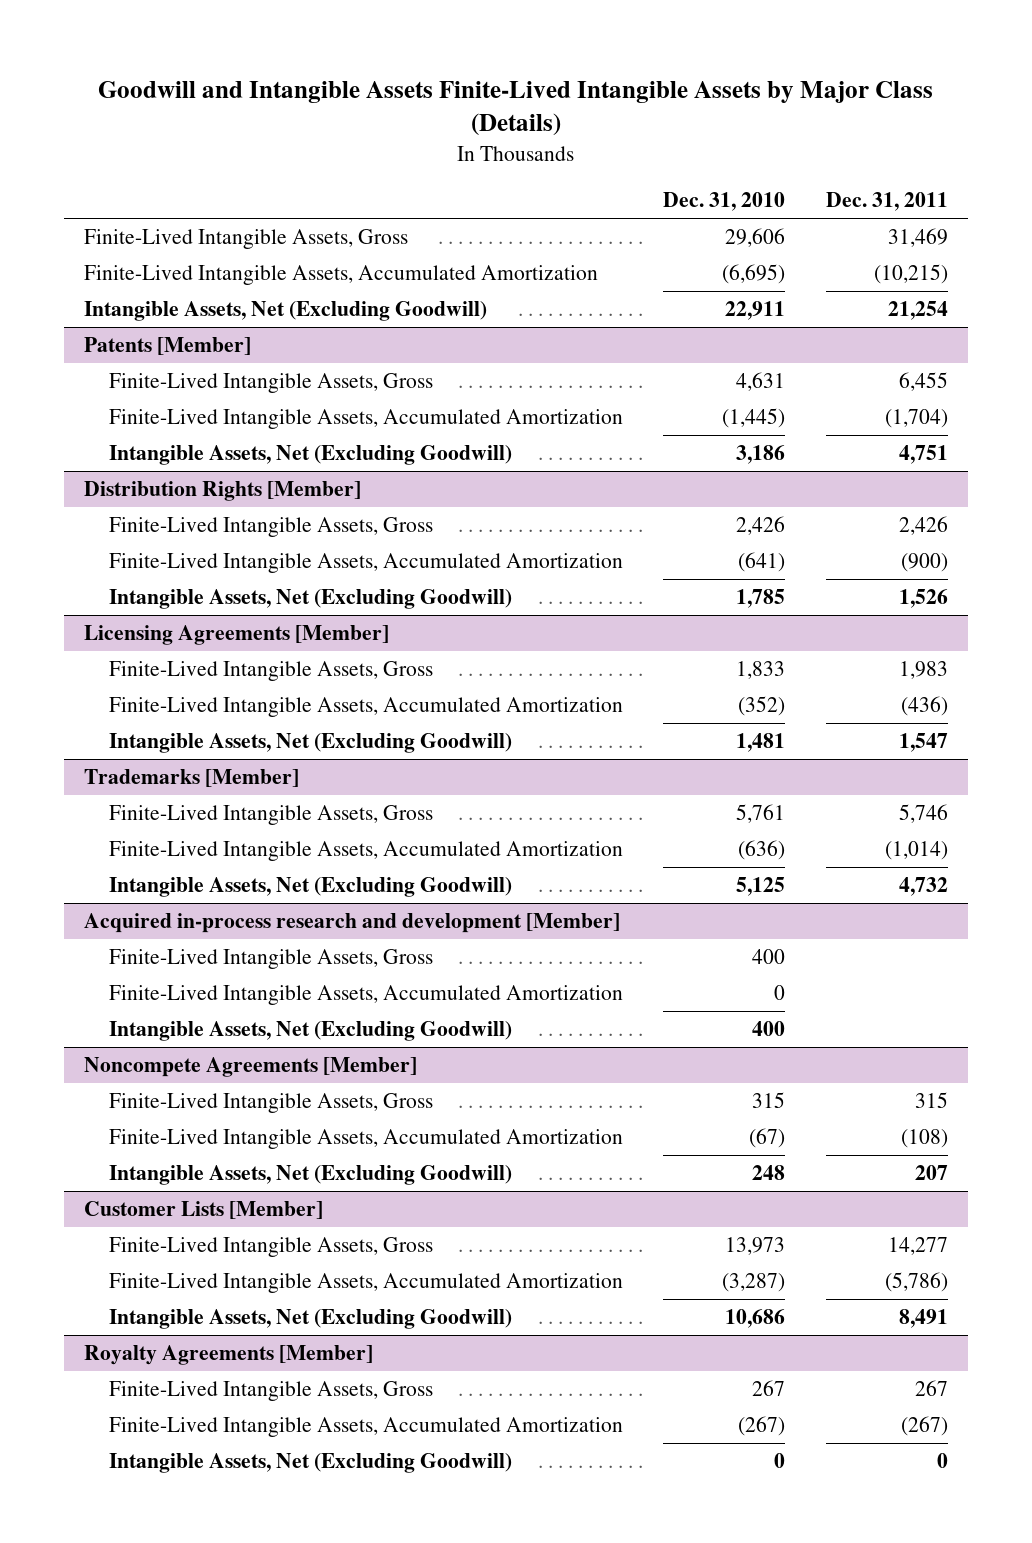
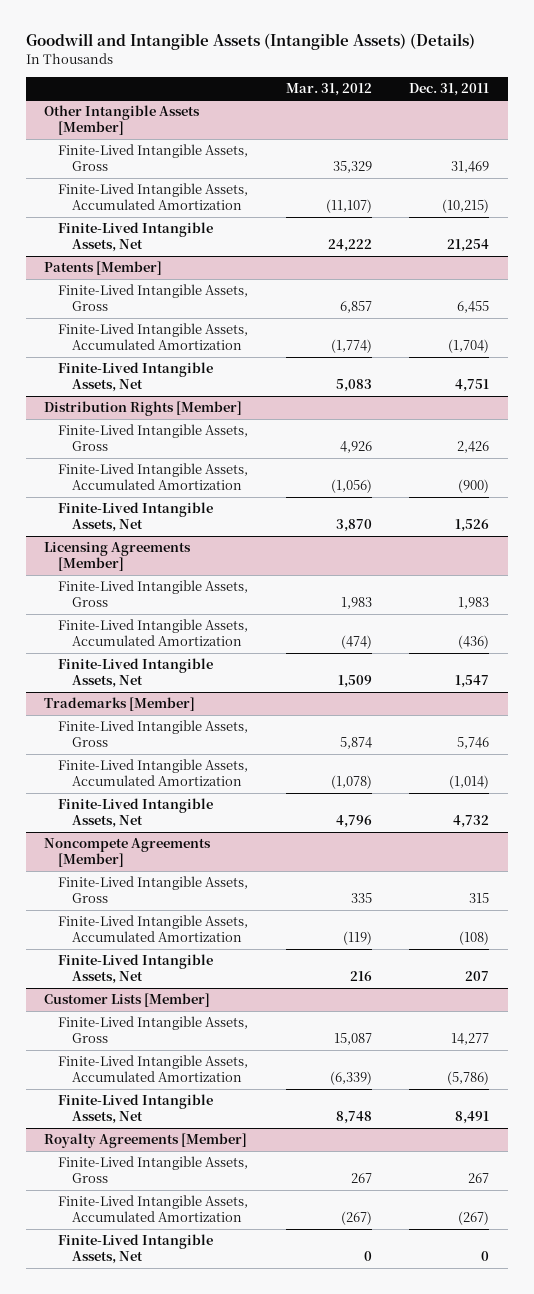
[97,80,933,137] Goodwill and Intangible Assets Finite-Lived Intangible Assets by Major Class (Details) -> [25,32,475,50] Goodwill and Intangible Assets (Intangible Assets) (Details)
[663,192,786,212] Dec. 31, 2010 -> none
none -> [285,82,372,96] Mar. 31, 2012
none -> [44,105,201,136] Other Intangible Assets [Member]
[84,301,488,322] Intangible Assets, Net (Excluding Goodwill) -> [58,222,214,253] Finite-Lived Intangible Assets, Net
[109,445,513,466] Intangible Assets, Net (Excluding Goodwill) -> [58,362,214,393] Finite-Lived Intangible Assets, Net
[109,589,513,610] Intangible Assets, Net (Excluding Goodwill) -> [58,502,214,533] Finite-Lived Intangible Assets, Net
[109,733,513,754] Intangible Assets, Net (Excluding Goodwill) -> [58,658,214,689] Finite-Lived Intangible Assets, Net
[84,913,621,934] Acquired in-process research and development [Member] -> none
[109,949,434,970] Finite-Lived Intangible Assets, Gross -> none
[109,985,624,1006] Finite-Lived Intangible Assets, Accumulated Amortization -> none
[109,1021,513,1042] Intangible Assets, Net (Excluding Goodwill) -> none
[109,877,513,898] Intangible Assets, Net (Excluding Goodwill) -> [58,798,214,829] Finite-Lived Intangible Assets, Net
[109,1165,513,1186] Intangible Assets, Net (Excluding Goodwill) -> none
none -> [58,954,214,985] Finite-Lived Intangible Assets, Net
[109,1309,513,1330] Intangible Assets, Net (Excluding Goodwill) -> [58,1094,214,1125] Finite-Lived Intangible Assets, Net
[109,1453,513,1474] Intangible Assets, Net (Excluding Goodwill) -> none
none -> [58,1234,214,1265] Finite-Lived Intangible Assets, Net

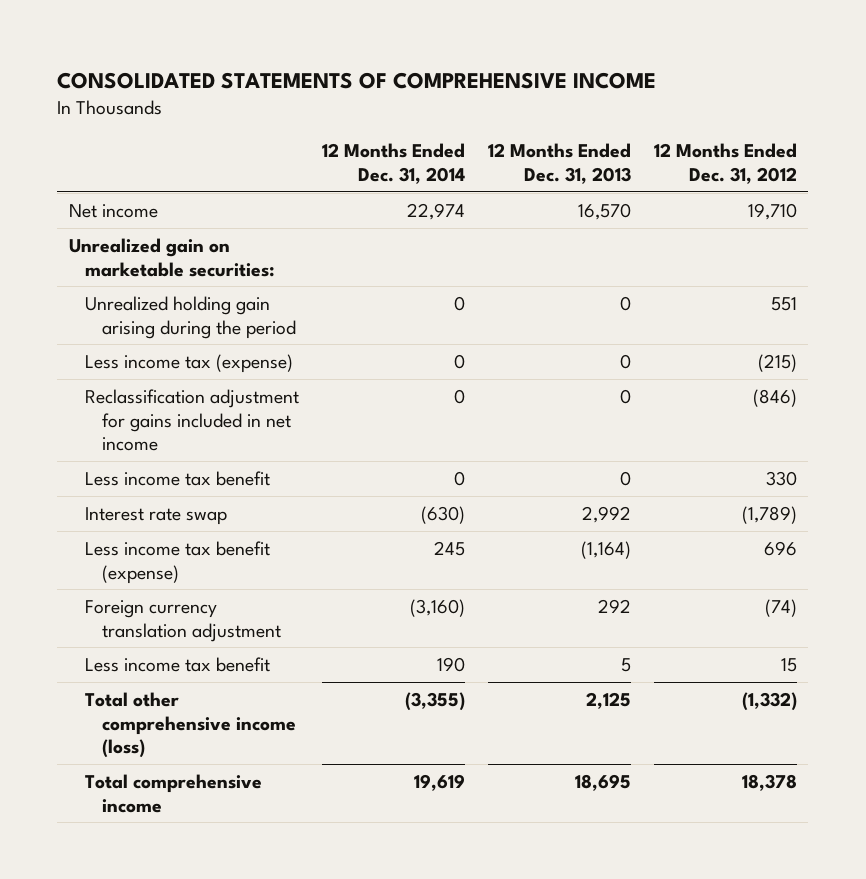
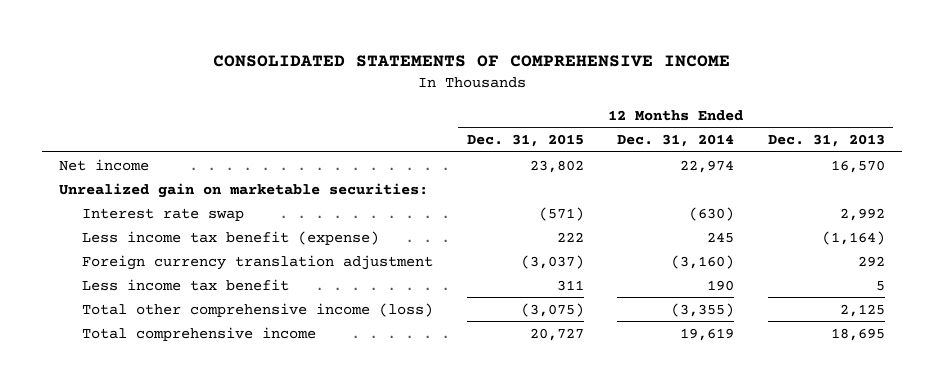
[653,142,797,184] 12 Months Ended Dec. 31, 2012 -> none
none -> [466,133,584,147] Dec. 31, 2015
[85,295,297,339] Unrealized holding gain arising during the period -> none
[85,353,294,373] Less income tax (expense) -> none
[85,388,300,452] Reclassification adjustment for gains included in net income -> none
[85,470,271,486] Less income tax benefit -> none

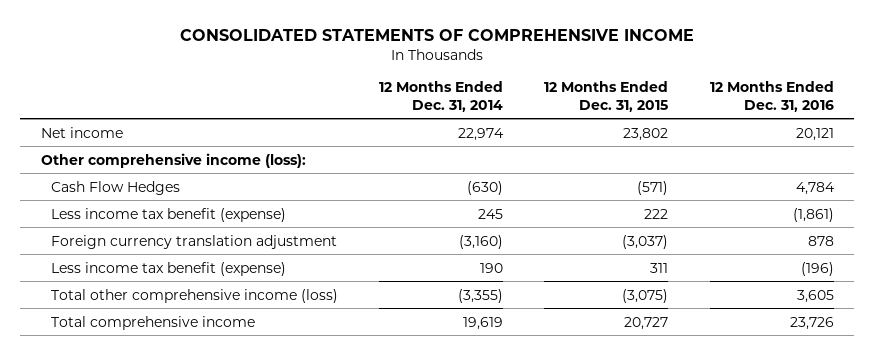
[768,133,886,147] Dec. 31, 2013 -> none
none -> [709,81,834,112] 12 Months Ended Dec. 31, 2016
[58,182,428,198] Unrealized gain on marketable securities: -> none
none -> [40,152,306,168] Other comprehensive income (loss):
[82,207,245,221] Interest rate swap -> [51,180,181,195] Cash Flow Hedges
[82,278,290,291] Less income tax benefit -> [51,261,287,276] Less income tax benefit (expense)

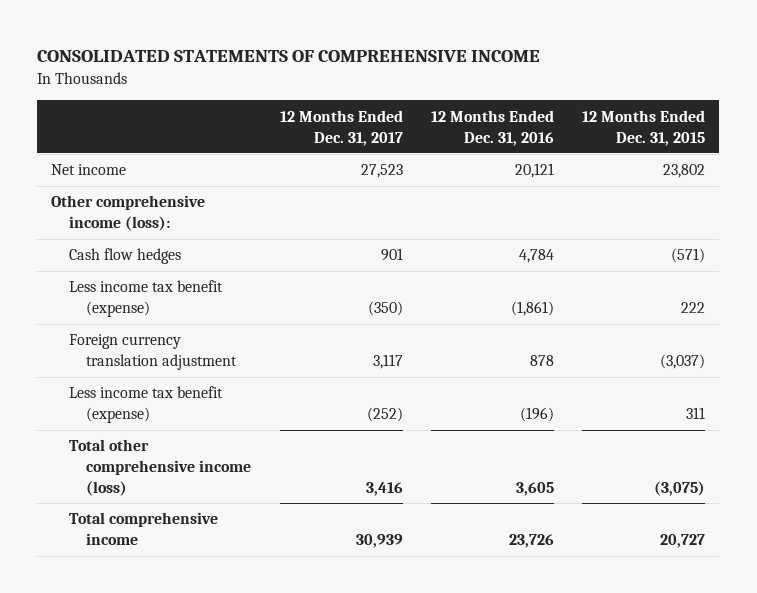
[379,81,504,112] 12 Months Ended Dec. 31, 2014 -> none
none -> [279,109,403,146] 12 Months Ended Dec. 31, 2017
[51,180,181,195] Cash Flow Hedges -> [68,248,181,265] Cash flow hedges

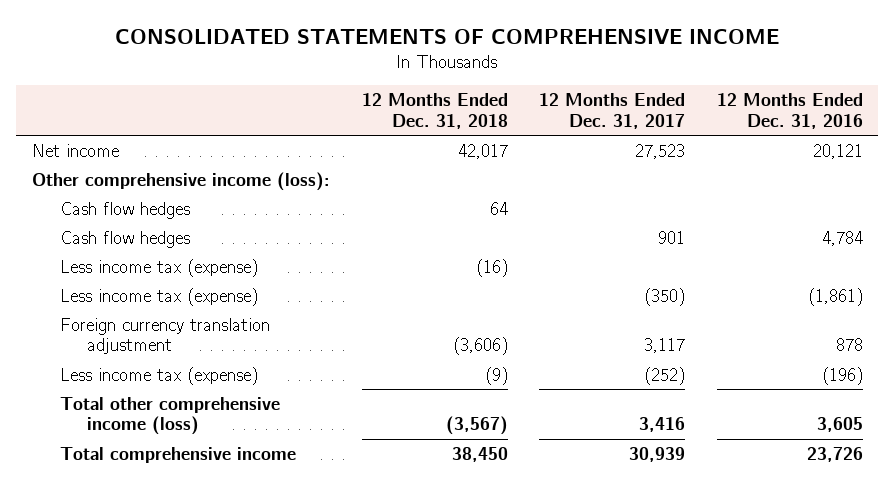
[582,109,706,146] 12 Months Ended Dec. 31, 2015 -> none
none -> [361,93,508,129] 12 Months Ended Dec. 31, 2018
none -> [59,201,190,219] Cash flow hedges
none -> [59,258,258,277] Less income tax (expense)
[68,280,223,318] Less income tax benefit (expense) -> [59,287,258,306] Less income tax (expense)
[68,386,223,424] Less income tax benefit (expense) -> [59,366,258,385] Less income tax (expense)

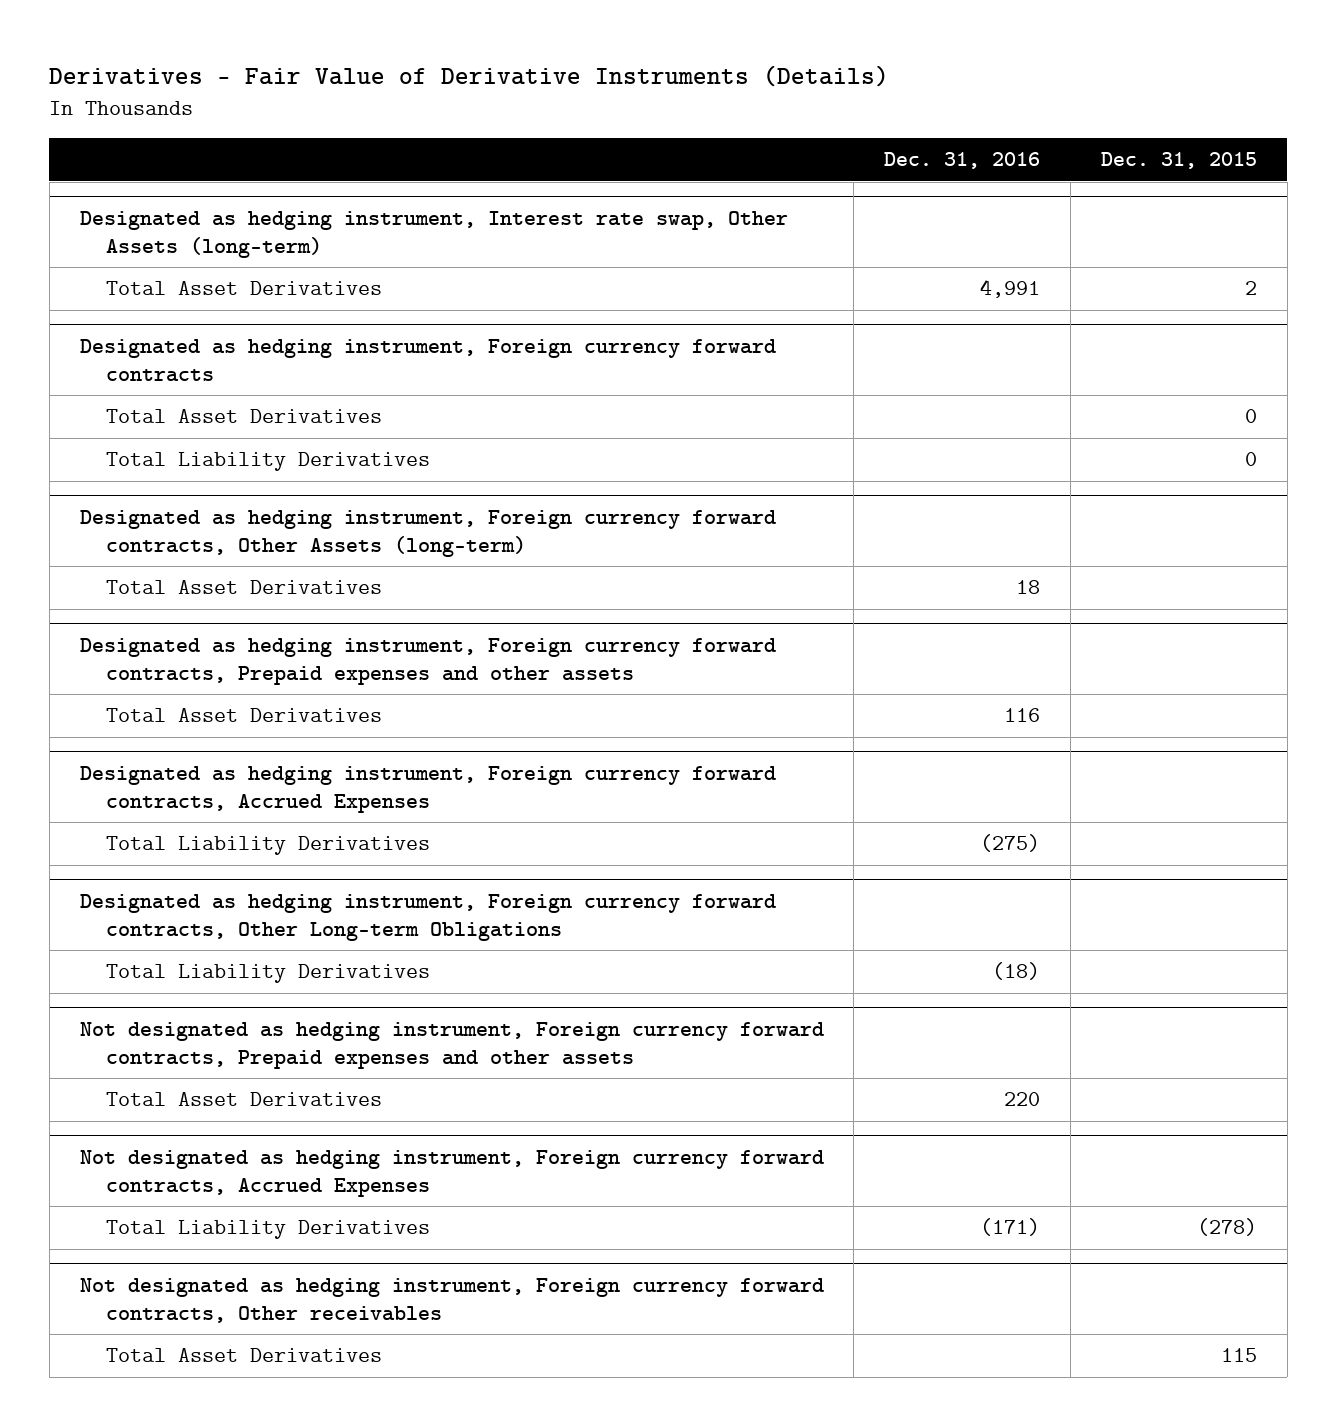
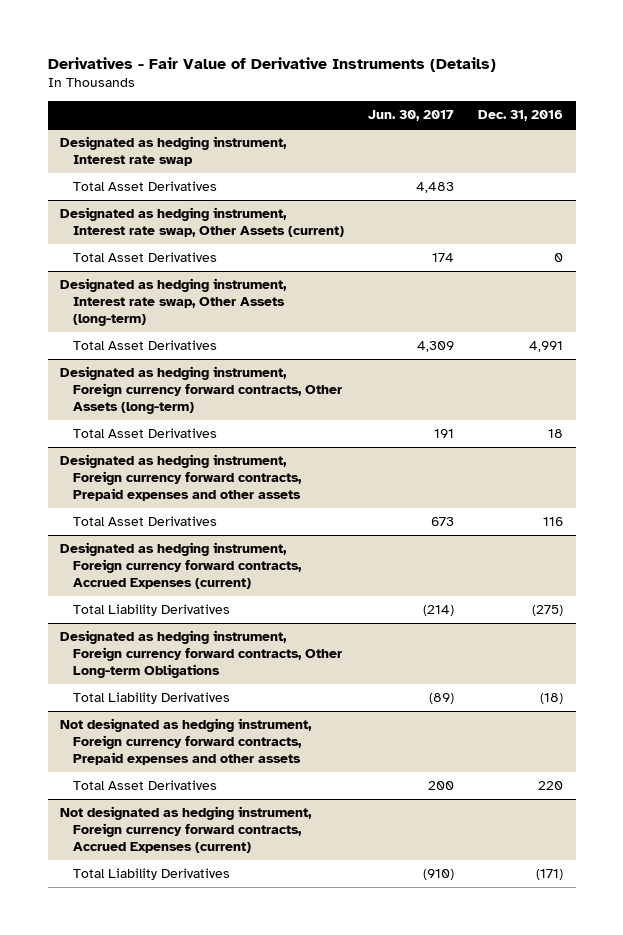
[1101,152,1258,170] Dec. 31, 2015 -> none
none -> [368,110,455,122] Jun. 30, 2017
none -> [59,136,287,166] Designated as hedging instrument, Interest rate swap
none -> [73,181,218,192] Total Asset Derivatives
none -> [59,207,345,237] Designated as hedging instrument, Interest rate swap, Other Assets (current)
none -> [73,252,218,263] Total Asset Derivatives
[79,338,776,382] Designated as hedging instrument, Foreign currency forward contracts -> none
[105,409,382,424] Total Asset Derivatives -> none
[105,452,430,472] Total Liability Derivatives -> none
[79,765,776,813] Designated as hedging instrument, Foreign currency forward contracts, Accrued Expenses -> [59,542,303,589] Designated as hedging instrument, Foreign currency forward contracts, Accrued Expenses (current)
[79,1149,824,1197] Not designated as hedging instrument, Foreign currency forward contracts, Accrued Expenses -> [59,806,312,853] Not designated as hedging instrument, Foreign currency forward contracts, Accrued Expenses (current)
[79,1277,824,1323] Not designated as hedging instrument, Foreign currency forward contracts, Other receivables -> none
[105,1348,382,1363] Total Asset Derivatives -> none

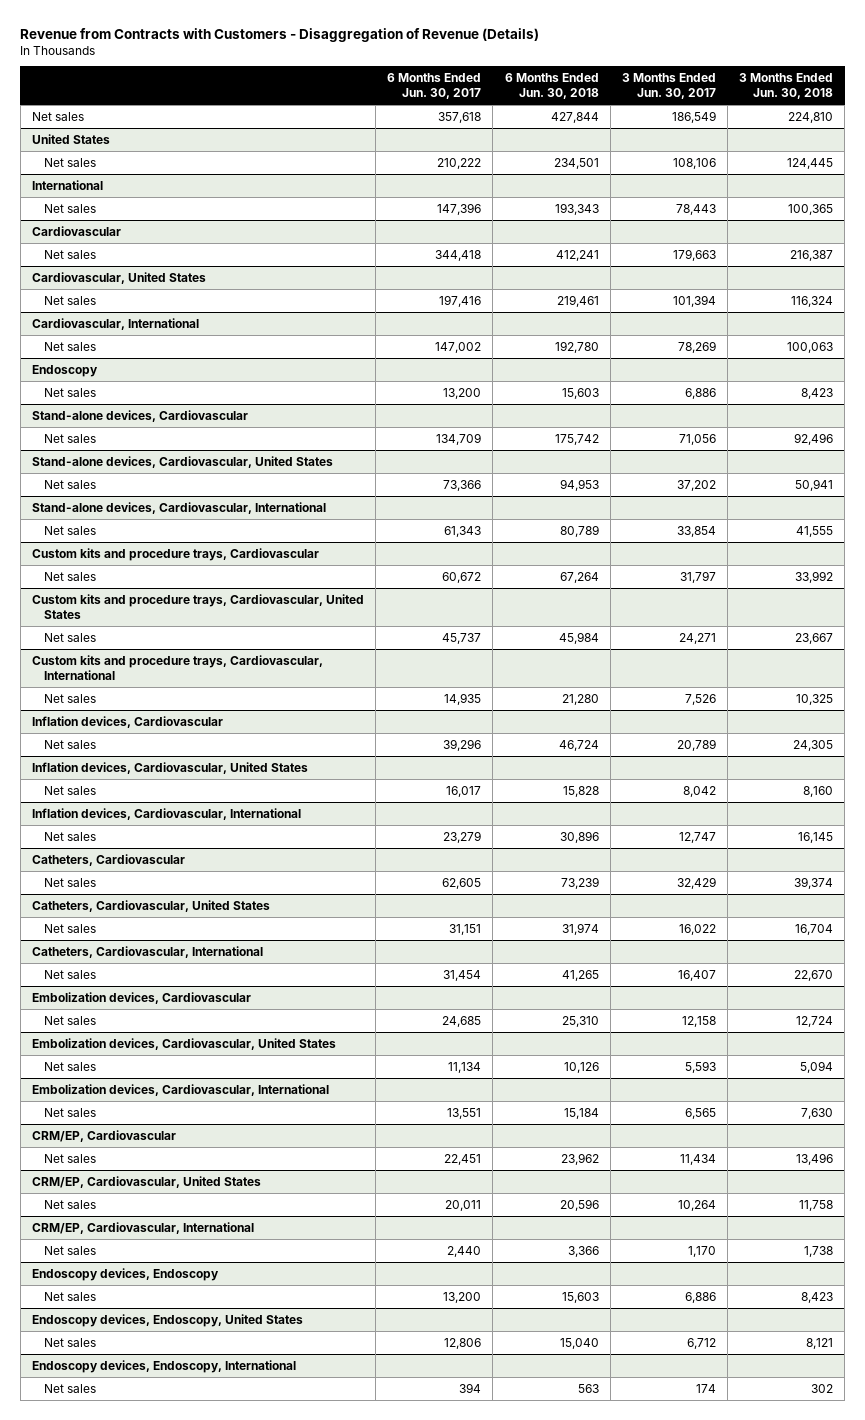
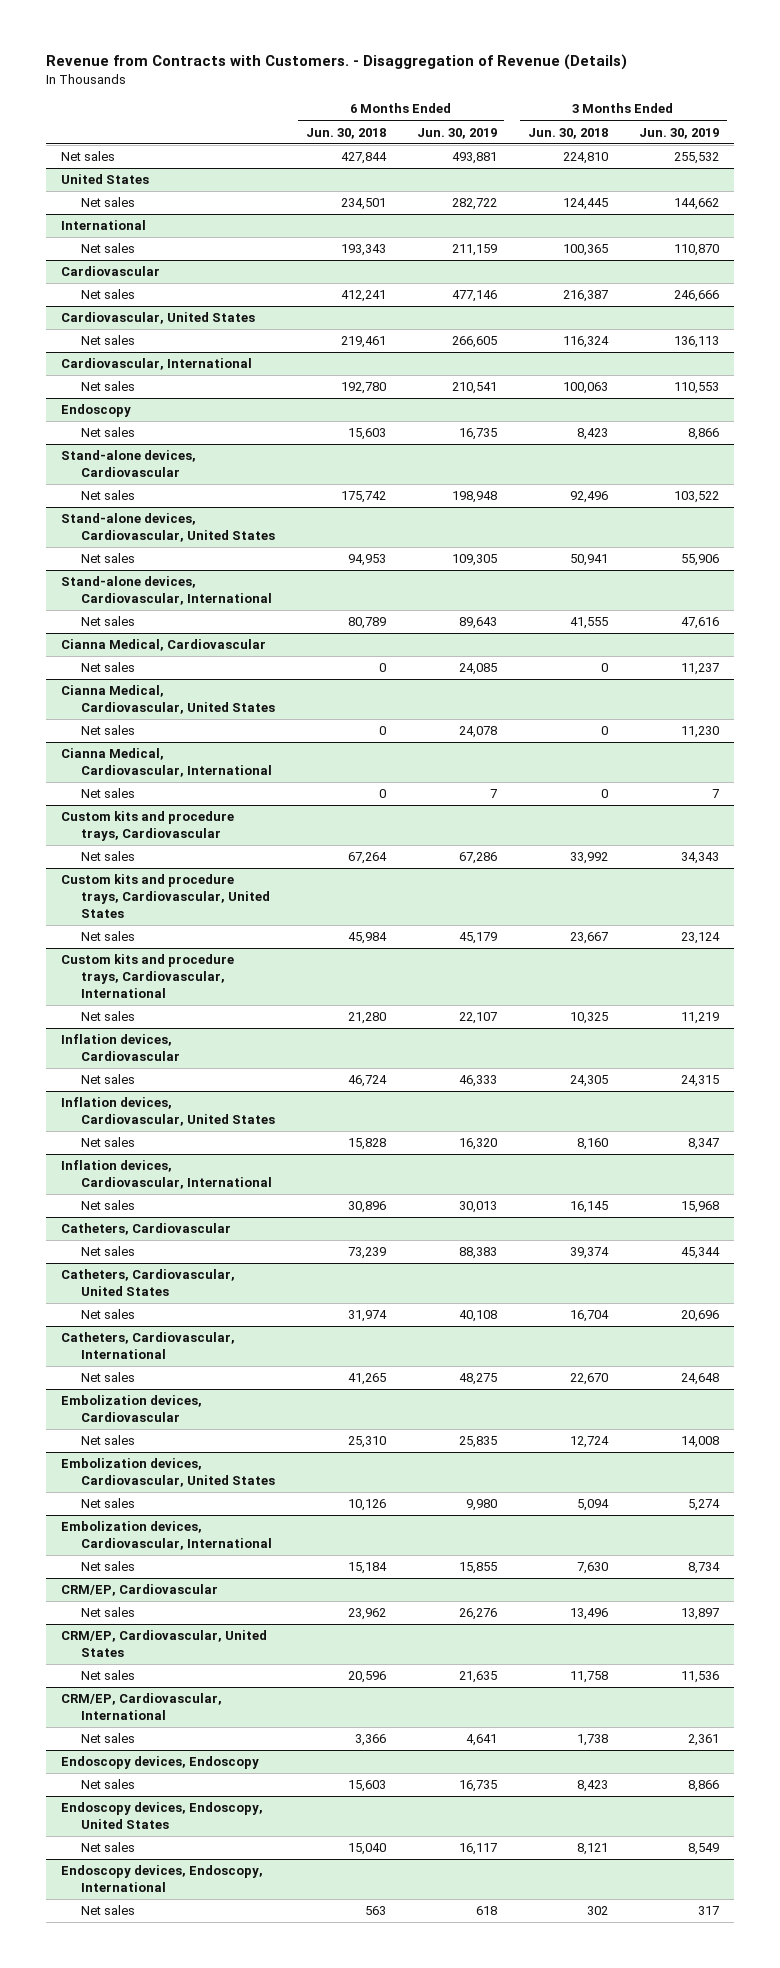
[20,27,540,42] Revenue from Contracts with Customers - Disaggregation of Revenue (Details) -> [45,53,627,70] Revenue from Contracts with Customers. - Disaggregation of Revenue (Details)
[387,73,482,99] 6 Months Ended Jun. 30, 2017 -> none
[621,73,716,99] 3 Months Ended Jun. 30, 2017 -> none
none -> [416,127,497,139] Jun. 30, 2019
none -> [638,127,719,139] Jun. 30, 2019
none -> [61,639,267,652] Cianna Medical, Cardiovascular
none -> [80,662,135,673] Net sales
none -> [61,685,275,714] Cianna Medical, Cardiovascular, United States
none -> [80,725,135,736] Net sales
none -> [61,748,272,777] Cianna Medical, Cardiovascular, International
none -> [80,788,135,799] Net sales

